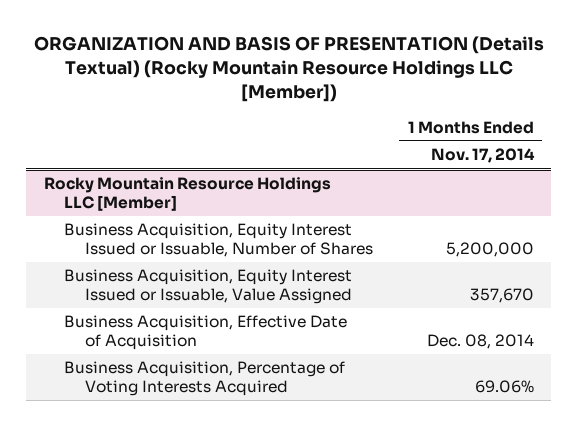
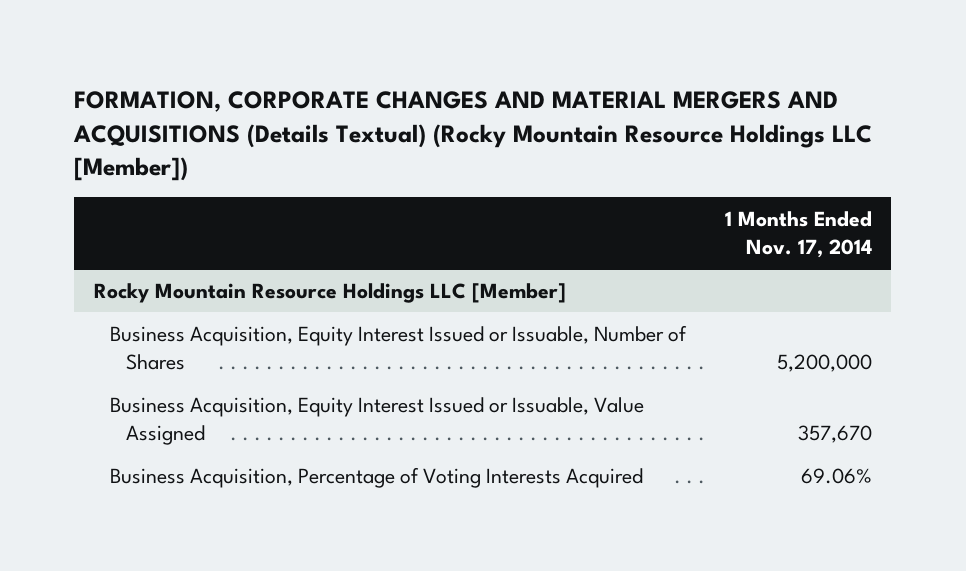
[33,36,544,102] ORGANIZATION AND BASIS OF PRESENTATION (Details Textual) (Rocky Mountain Resource Holdings LLC [Member]) -> [73,91,873,182] FORMATION, CORPORATE CHANGES AND MATERIAL MERGERS AND ACQUISITIONS (Details Textual) (Rocky Mountain Resource Holdings LLC [Member])
[64,315,348,350] Business Acquisition, Effective Date of Acquisition -> none

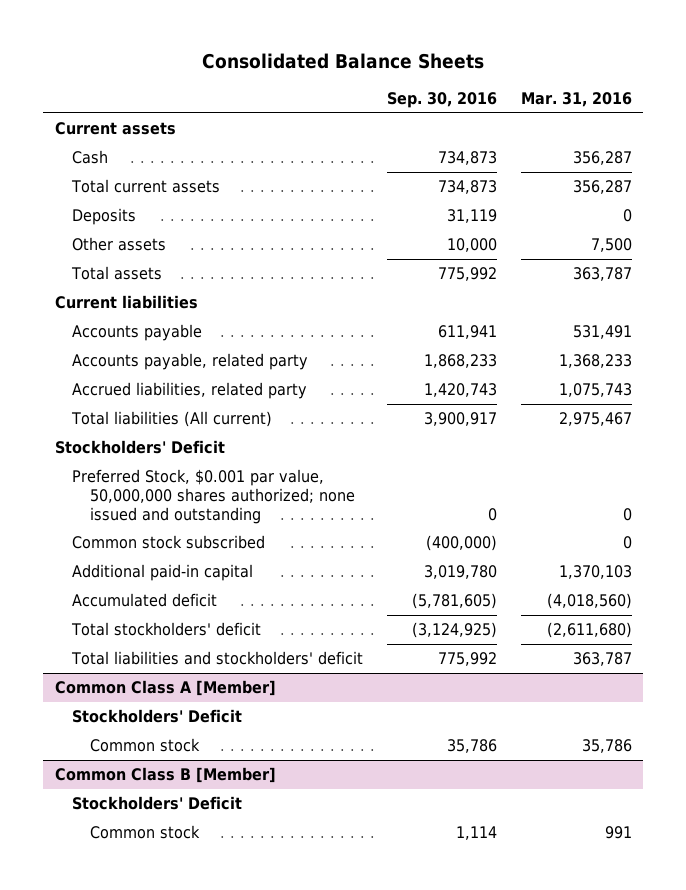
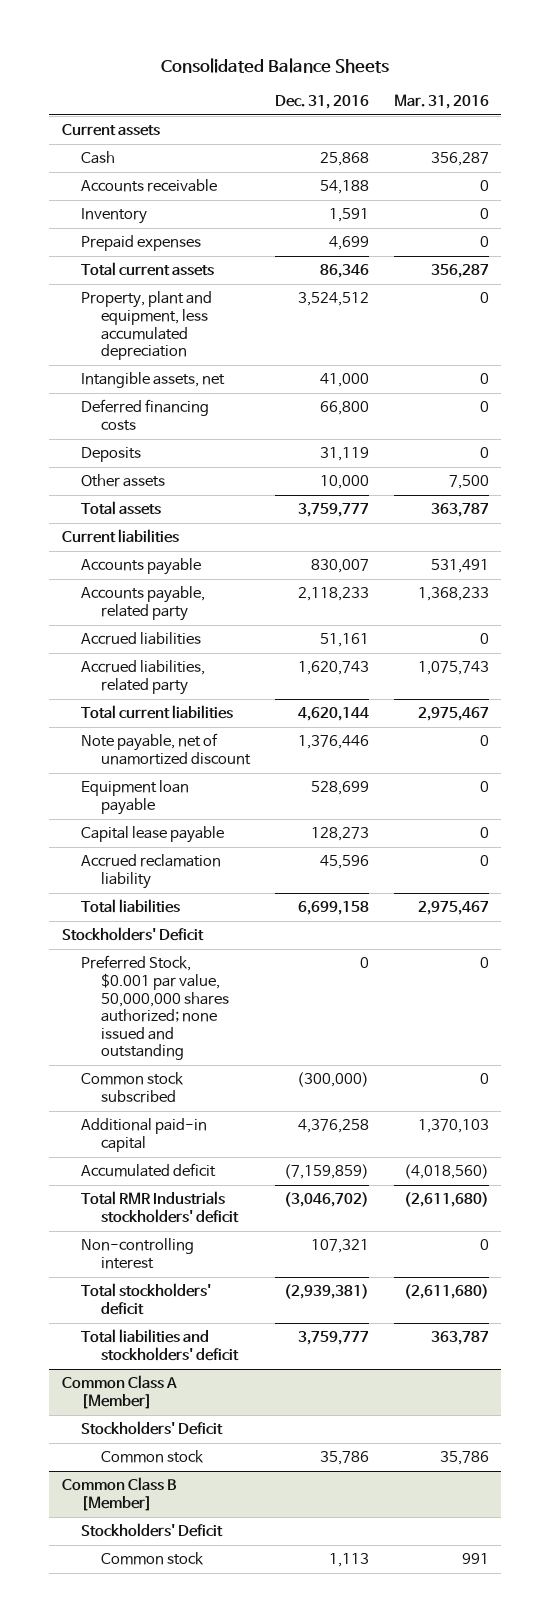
[386,92,497,109] Sep. 30, 2016 -> none
none -> [274,94,369,109] Dec. 31, 2016
none -> [81,179,218,193] Accounts receivable
none -> [81,208,148,225] Inventory
none -> [81,235,202,252] Prepaid expenses
none -> [81,291,213,361] Property, plant and equipment, less accumulated depreciation
none -> [81,372,226,389] Intangible assets, net
none -> [81,399,210,431] Deferred financing costs
none -> [81,632,202,646] Accrued liabilities
[71,411,273,428] Total liabilities (All current) -> [81,705,234,720] Total current liabilities
none -> [81,733,251,765] Note payable, net of unamortized discount
none -> [81,780,190,815] Equipment loan payable
none -> [81,826,225,844] Capital lease payable
none -> [81,854,222,889] Accrued reclamation liability
none -> [81,899,181,914] Total liabilities
none -> [81,1191,239,1223] Total RMR Industrials stockholders' deficit
none -> [81,1238,195,1269] Non-controlling interest

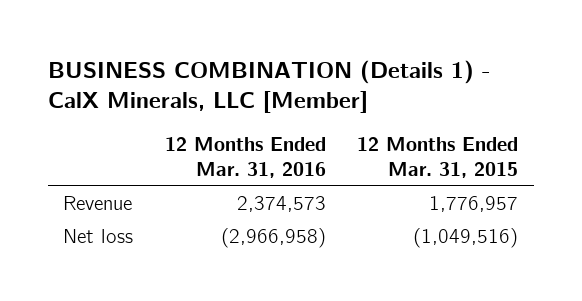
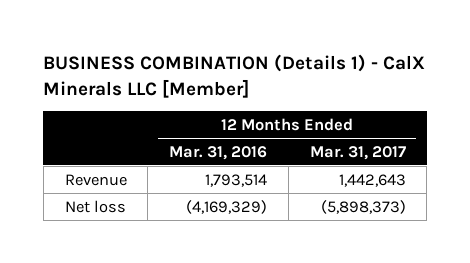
[47,60,490,114] BUSINESS COMBINATION (Details 1) - CalX Minerals, LLC [Member] -> [43,53,426,98] BUSINESS COMBINATION (Details 1) - CalX Minerals LLC [Member]
[357,137,519,178] 12 Months Ended Mar. 31, 2015 -> none
none -> [309,145,406,160] Mar. 31, 2017
[236,196,326,213] 2,374,573 -> [205,173,268,187] 1,793,514
[220,228,326,249] (2,966,958) -> [186,199,268,214] (4,169,329)

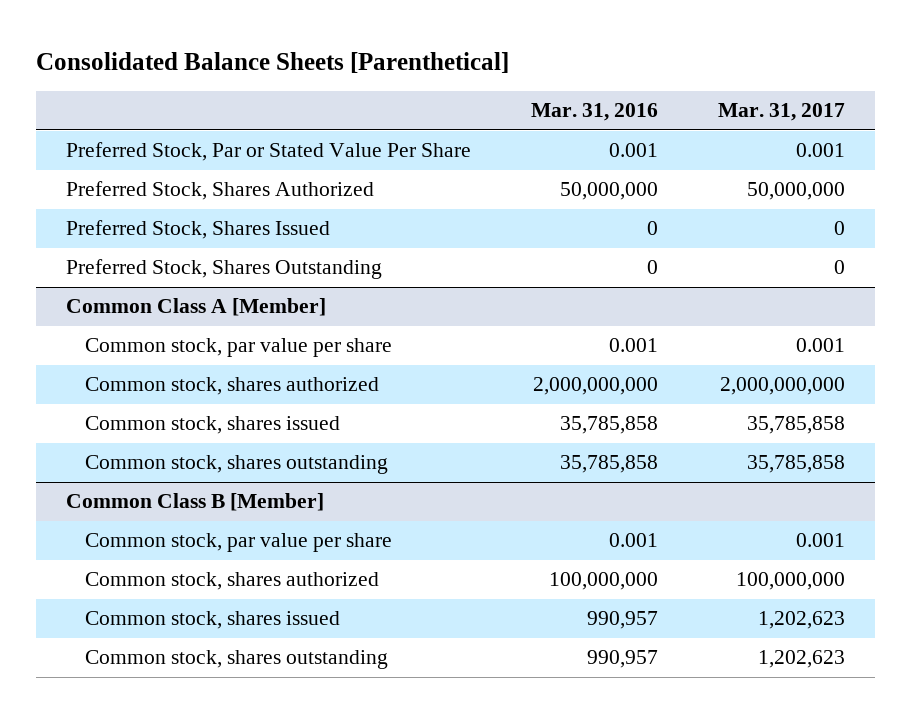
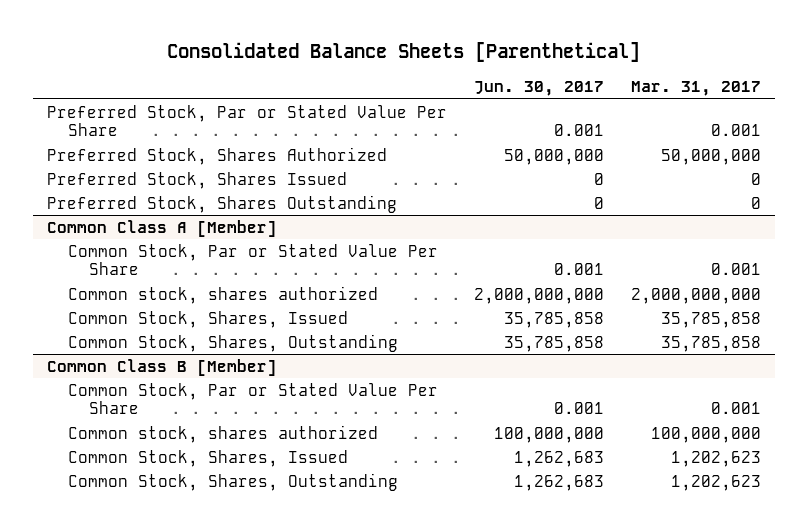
[530,103,658,122] Mar. 31, 2016 -> none
none -> [474,81,605,97] Jun. 30, 2017
[85,338,393,358] Common stock, par value per share -> [67,243,438,276] Common Stock, Par or Stated Value Per Share
[85,416,341,435] Common stock, shares issued -> [67,310,348,328] Common Stock, Shares, Issued
[85,455,389,475] Common stock, shares outstanding -> [67,333,398,352] Common Stock, Shares, Outstanding
[85,533,393,553] Common stock, par value per share -> [67,382,438,415] Common Stock, Par or Stated Value Per Share
[85,611,341,630] Common stock, shares issued -> [67,449,348,467] Common Stock, Shares, Issued
[85,650,389,670] Common stock, shares outstanding -> [67,472,398,491] Common Stock, Shares, Outstanding

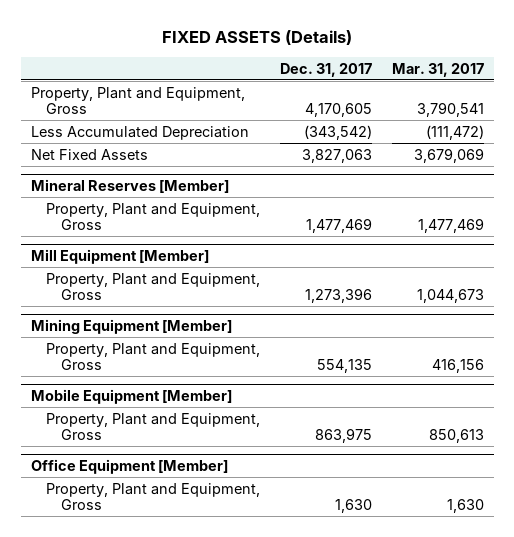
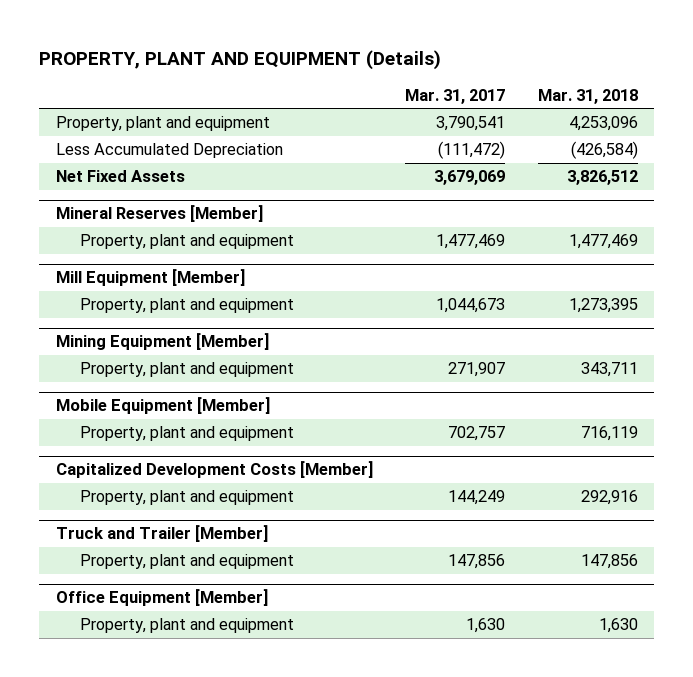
[162,29,353,45] FIXED ASSETS (Details) -> [39,50,442,71] PROPERTY, PLANT AND EQUIPMENT (Details)
[279,62,372,77] Dec. 31, 2017 -> none
none -> [537,89,638,105] Mar. 31, 2018
[30,86,245,115] Property, Plant and Equipment, Gross -> [55,116,270,132] Property, plant and equipment
[45,202,260,231] Property, Plant and Equipment, Gross -> [80,234,295,250] Property, plant and equipment
[45,272,260,301] Property, Plant and Equipment, Gross -> [80,298,295,314] Property, plant and equipment
[45,342,260,371] Property, Plant and Equipment, Gross -> [80,362,295,378] Property, plant and equipment
[431,359,484,374] 416,156 -> [448,362,506,378] 271,907
[45,412,260,441] Property, Plant and Equipment, Gross -> [80,426,295,442] Property, plant and equipment
[428,429,484,444] 850,613 -> [448,426,506,442] 702,757
none -> [55,461,373,479] Capitalized Development Costs [Member]
none -> [80,490,295,506] Property, plant and equipment
none -> [55,525,268,543] Truck and Trailer [Member]
none -> [80,554,295,570] Property, plant and equipment
[45,482,260,511] Property, Plant and Equipment, Gross -> [80,618,295,634] Property, plant and equipment

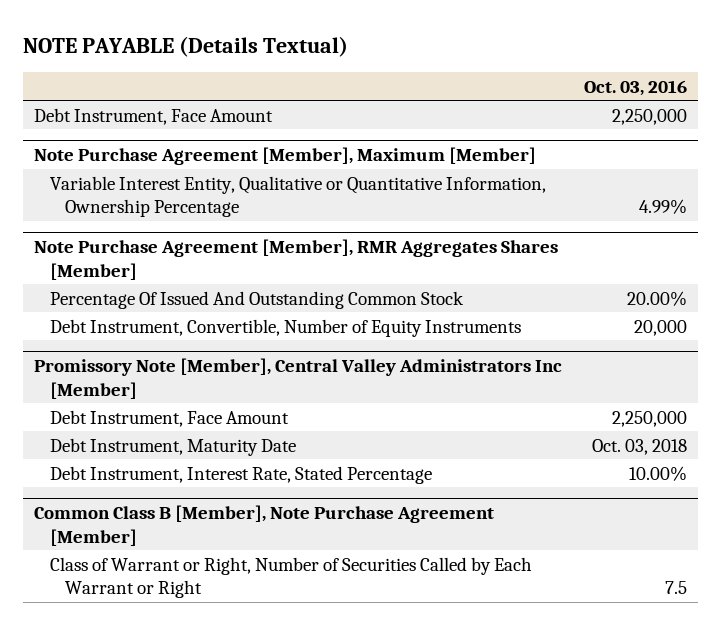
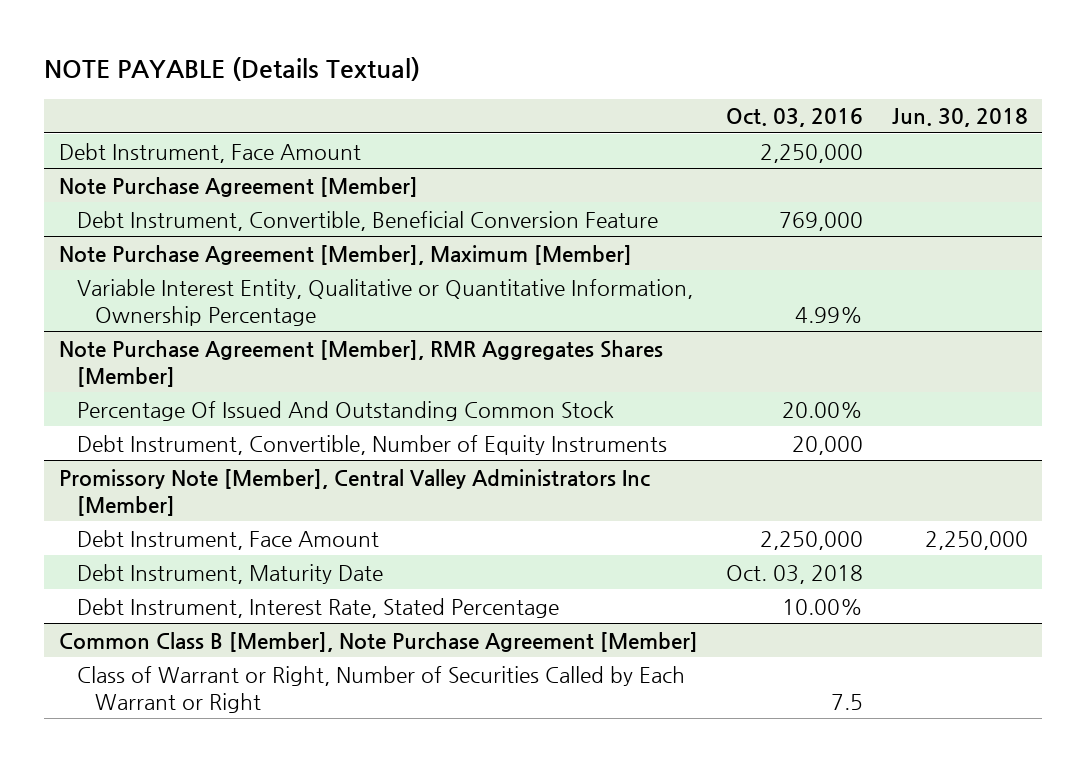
none -> [891,108,1028,128] Jun. 30, 2018
none -> [58,176,418,197] Note Purchase Agreement [Member]
none -> [76,210,658,231] Debt Instrument, Convertible, Beneficial Conversion Feature

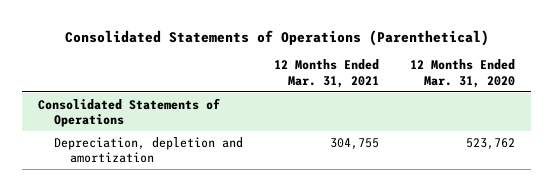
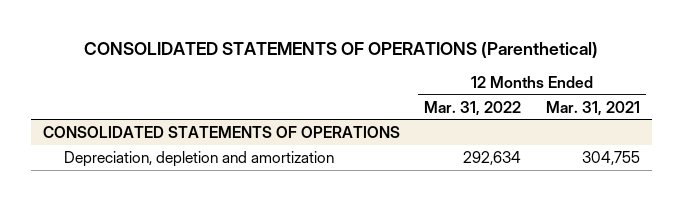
[64,29,489,46] Consolidated Statements of Operations (Parenthetical) -> [84,41,599,58] CONSOLIDATED STATEMENTS OF OPERATIONS (Parenthetical)
[410,59,516,88] 12 Months Ended Mar. 31, 2020 -> none
none -> [424,100,522,116] Mar. 31, 2022
[37,97,220,127] Consolidated Statements of Operations -> [42,126,400,139] CONSOLIDATED STATEMENTS OF OPERATIONS

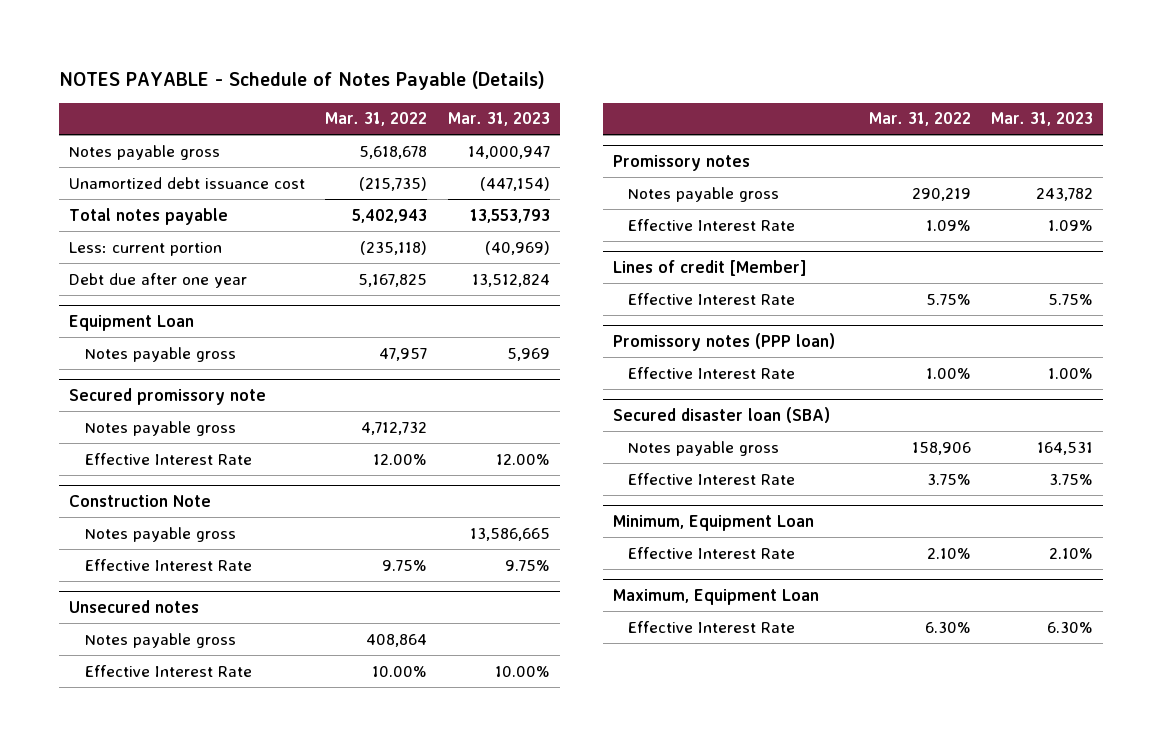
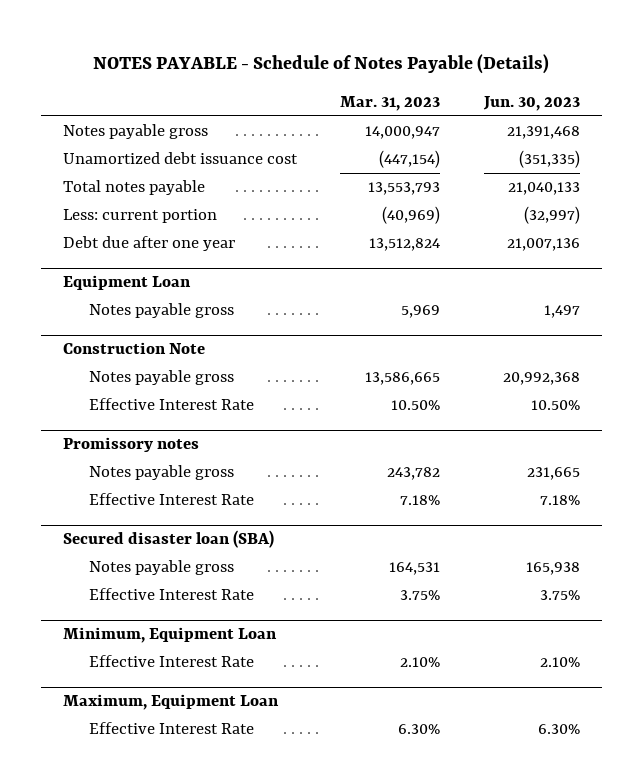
[325,112,428,127] Mar. 31, 2022 -> none
none -> [483,95,581,111] Jun. 30, 2023
[69,388,267,406] Secured promissory note -> none
[84,420,236,436] Notes payable gross -> none
[84,452,252,465] Effective Interest Rate -> none
[69,600,200,614] Unsecured notes -> none
[84,632,236,648] Notes payable gross -> none
[84,664,252,677] Effective Interest Rate -> none
[504,559,550,571] 9.75% -> [391,400,441,411] 10.50%
[612,260,807,277] Lines of credit [Member] -> none
[628,292,796,305] Effective Interest Rate -> none
[612,333,835,352] Promissory notes (PPP loan) -> none
[628,366,796,379] Effective Interest Rate -> none
[1048,219,1094,231] 1.09% -> [400,495,441,506] 7.18%

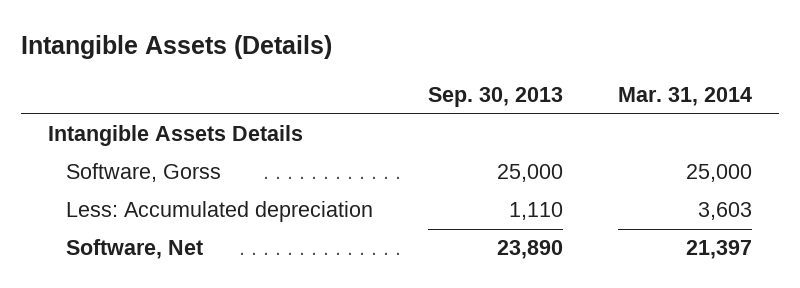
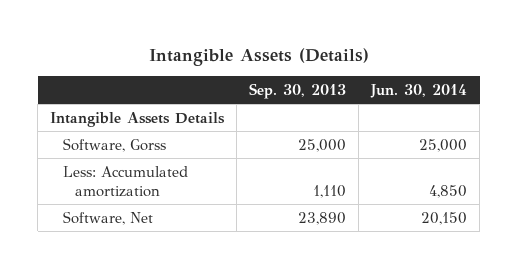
[618,87,753,107] Mar. 31, 2014 -> none
none -> [370,84,468,99] Jun. 30, 2014
[66,201,374,223] Less: Accumulated depreciation -> [62,165,188,197] Less: Accumulated amortization

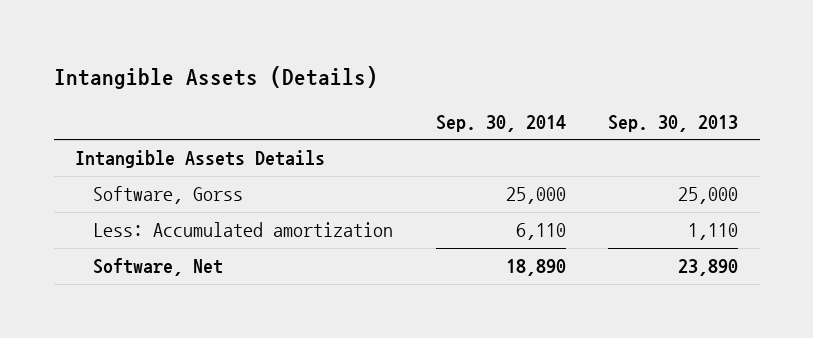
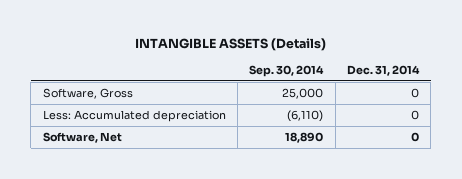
[53,65,378,89] Intangible Assets (Details) -> [134,37,326,51] INTANGIBLE ASSETS (Details)
[608,114,739,132] Sep. 30, 2013 -> none
none -> [346,64,420,76] Dec. 31, 2014
[74,150,325,169] Intangible Assets Details -> none
[92,186,243,205] Software, Gorss -> [42,88,133,100] Software, Gross
[92,222,393,238] Less: Accumulated amortization -> [42,110,226,123] Less: Accumulated depreciation
[515,223,566,241] 6,110 -> [287,110,324,123] (6,110)

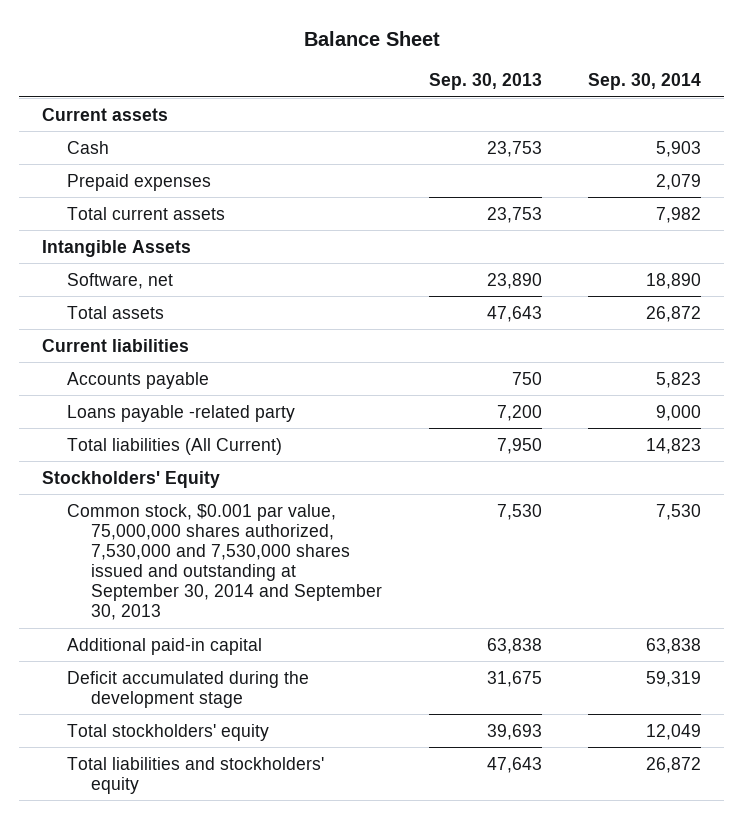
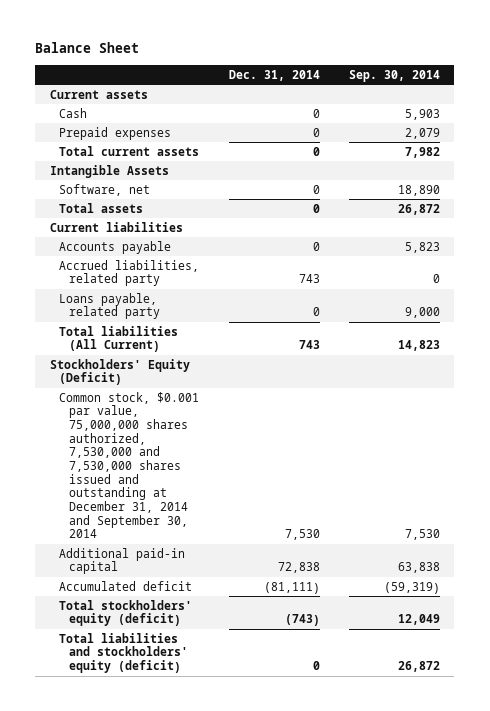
[428,72,542,90] Sep. 30, 2013 -> none
none -> [228,69,320,81] Dec. 31, 2014
none -> [59,259,200,287] Accrued liabilities, related party
[66,404,295,422] Loans payable -related party -> [59,292,160,320] Loans payable, related party
[42,470,221,488] Stockholders' Equity -> [50,358,191,386] Stockholders' Equity (Deficit)
[66,503,383,620] Common stock, $0.001 par value, 75,000,000 shares authorized, 7,530,000 and 7,530,000 shares issued and outstanding at September 30, 2014 and September 30, 2013 -> [59,391,200,539] Common stock, $0.001 par value, 75,000,000 shares authorized, 7,530,000 and 7,530,000 shares issued and outstanding at December 31, 2014 and September 30, 2014
[66,670,309,708] Deficit accumulated during the development stage -> [59,580,193,591] Accumulated deficit
[646,670,702,687] 59,319 -> [383,581,440,594] (59,319)
[66,723,269,741] Total stockholders' equity -> [59,599,193,627] Total stockholders' equity (deficit)
[66,756,324,794] Total liabilities and stockholders' equity -> [59,632,188,674] Total liabilities and stockholders' equity (deficit)

